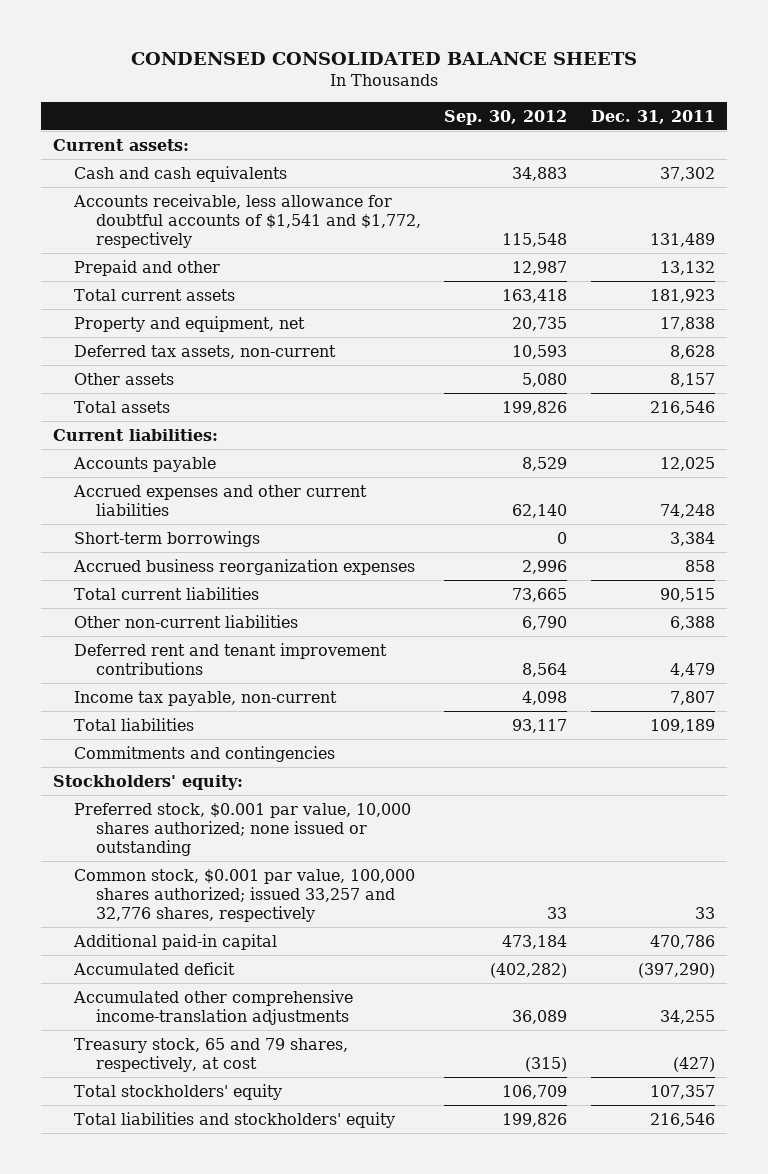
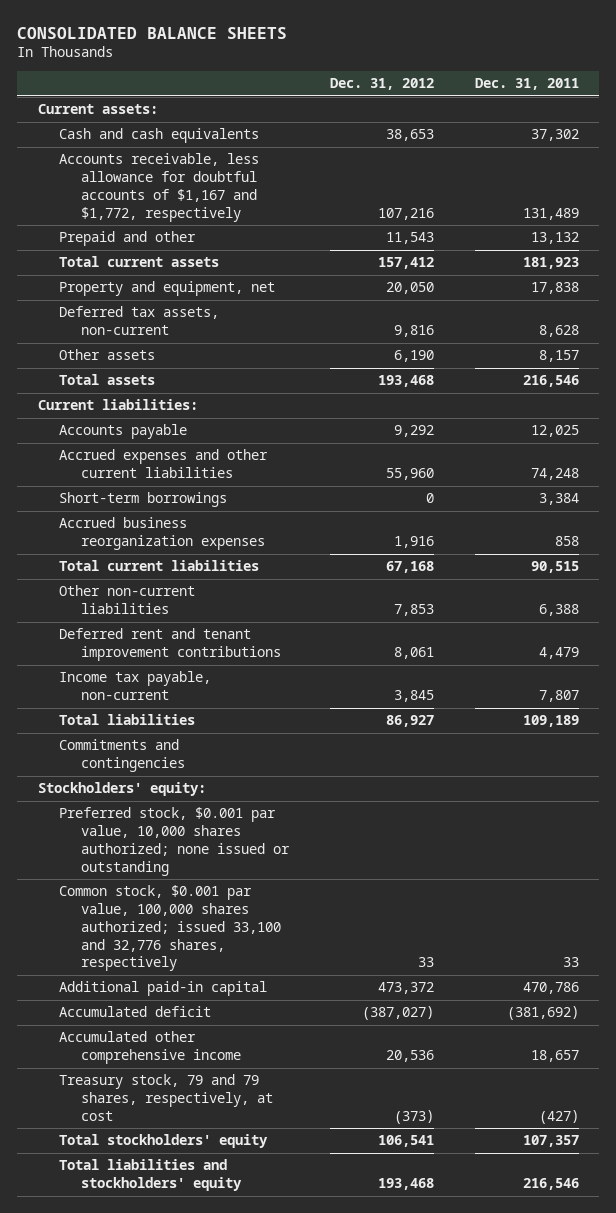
[131,52,638,66] CONDENSED CONSOLIDATED BALANCE SHEETS -> [17,26,288,39] CONSOLIDATED BALANCE SHEETS
[444,109,568,125] Sep. 30, 2012 -> none
none -> [329,78,434,91] Dec. 31, 2012
[73,193,421,249] Accounts receivable, less allowance for doubtful accounts of $1,541 and $1,772, respectively -> [59,153,260,222] Accounts receivable, less allowance for doubtful accounts of $1,167 and $1,772, respectively
[74,868,416,923] Common stock, $0.001 par value, 100,000 shares authorized; issued 33,257 and 32,776 shares, respectively -> [59,885,281,972] Common stock, $0.001 par value, 100,000 shares authorized; issued 33,100 and 32,776 shares, respectively
[638,962,716,978] (397,290) -> [506,1006,579,1021] (381,692)
[73,989,354,1025] Accumulated other comprehensive income-translation adjustments -> [59,1031,241,1065] Accumulated other comprehensive income
[660,1009,716,1024] 34,255 -> [530,1050,579,1063] 18,657
[74,1037,349,1072] Treasury stock, 65 and 79 shares, respectively, at cost -> [59,1074,273,1121] Treasury stock, 79 and 79 shares, respectively, at cost

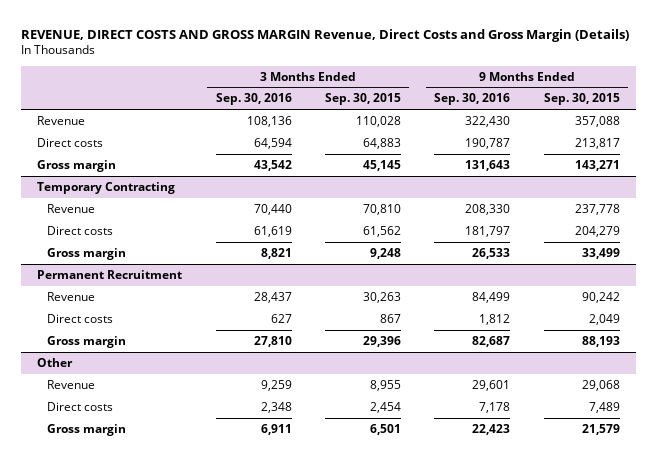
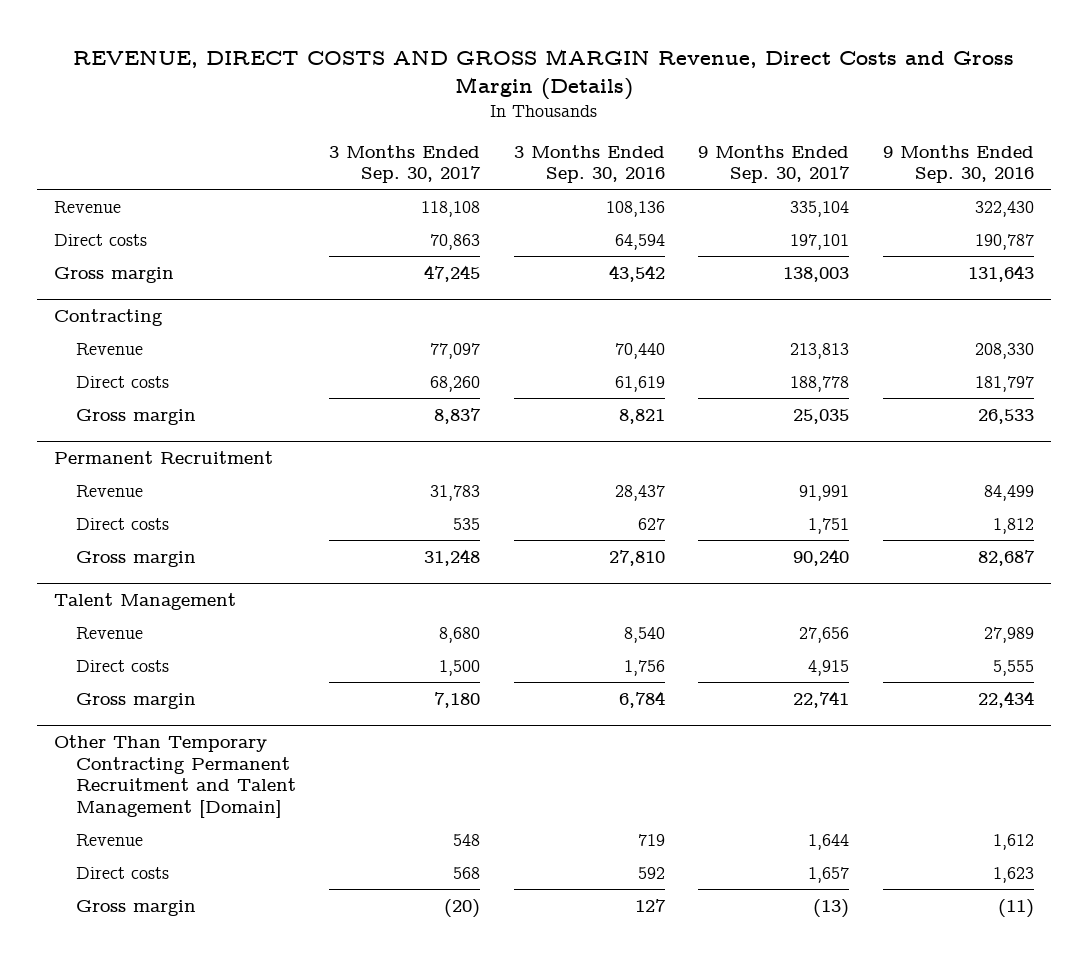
[325,93,402,106] Sep. 30, 2015 -> none
[543,93,620,106] Sep. 30, 2015 -> none
none -> [329,144,482,184] 3 Months Ended Sep. 30, 2017
none -> [698,144,851,184] 9 Months Ended Sep. 30, 2017
[37,182,176,195] Temporary Contracting -> [54,309,164,327] Contracting
[37,358,74,368] Other -> none
none -> [54,593,237,611] Talent Management
[260,380,292,392] 9,259 -> [623,626,665,643] 8,540
[472,380,511,392] 29,601 -> [983,626,1034,643] 27,989
[260,402,292,414] 2,348 -> [623,659,665,676] 1,756
[479,402,511,414] 7,178 -> [992,659,1034,676] 5,555
[260,424,292,436] 6,911 -> [618,690,665,708] 6,784
[472,424,511,436] 22,423 -> [977,690,1034,708] 22,434
none -> [54,735,296,818] Other Than Temporary Contracting Permanent Recruitment and Talent Management [Domain]
none -> [75,833,143,846] Revenue
none -> [75,866,169,879] Direct costs
none -> [75,899,196,916] Gross margin

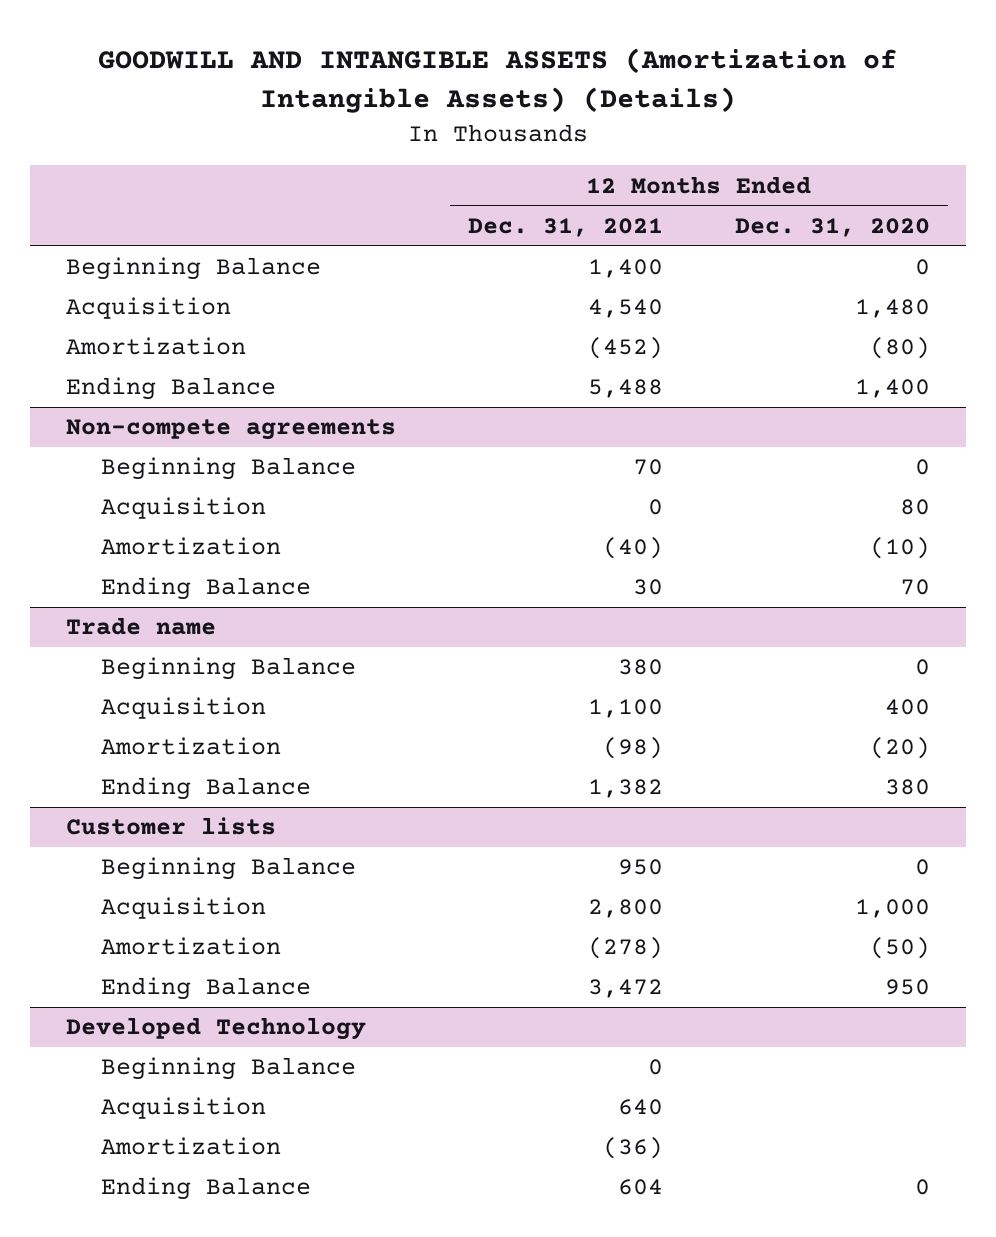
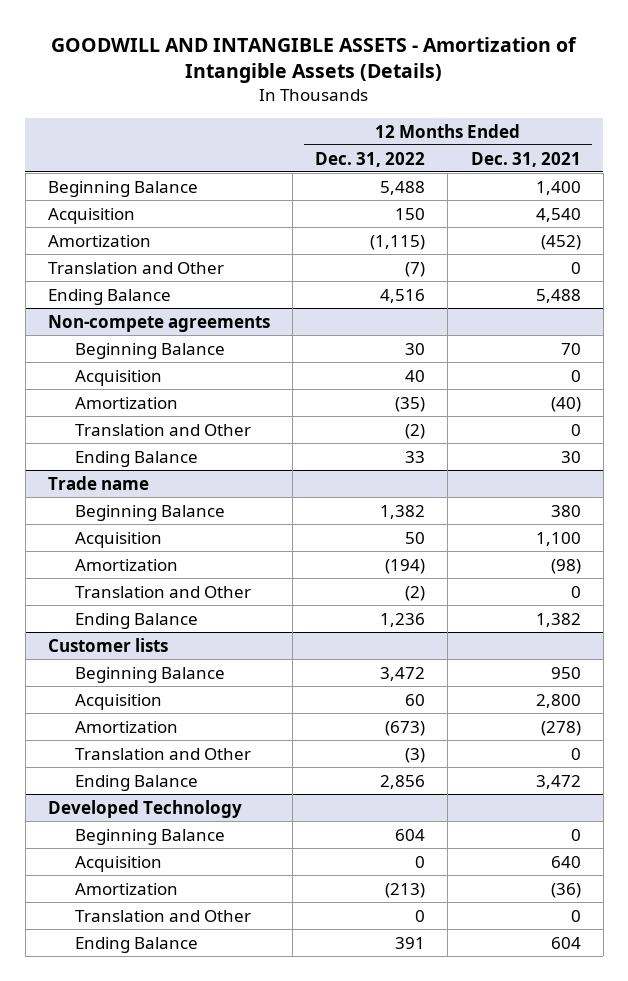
[97,48,897,113] GOODWILL AND INTANGIBLE ASSETS (Amortization of Intangible Assets) (Details) -> [51,36,578,84] GOODWILL AND INTANGIBLE ASSETS - Amortization of Intangible Assets (Details)
[735,217,931,237] Dec. 31, 2020 -> none
none -> [315,151,426,167] Dec. 31, 2022
none -> [47,261,224,274] Translation and Other
none -> [74,423,251,436] Translation and Other
none -> [74,585,251,598] Translation and Other
none -> [74,747,251,760] Translation and Other
none -> [74,909,251,922] Translation and Other

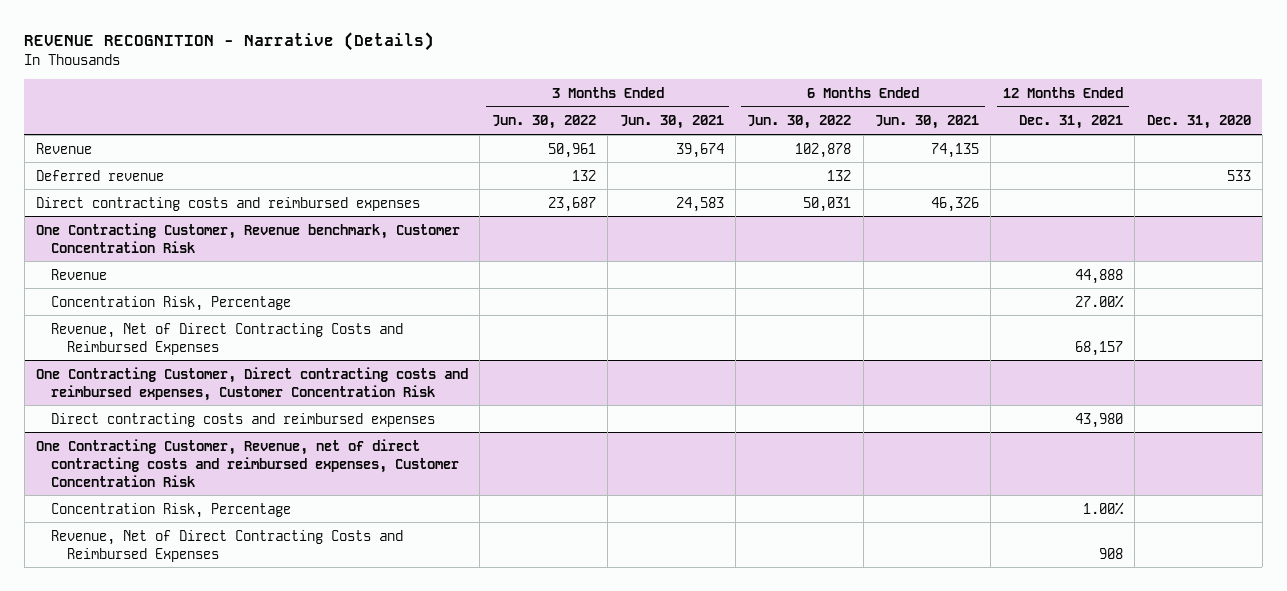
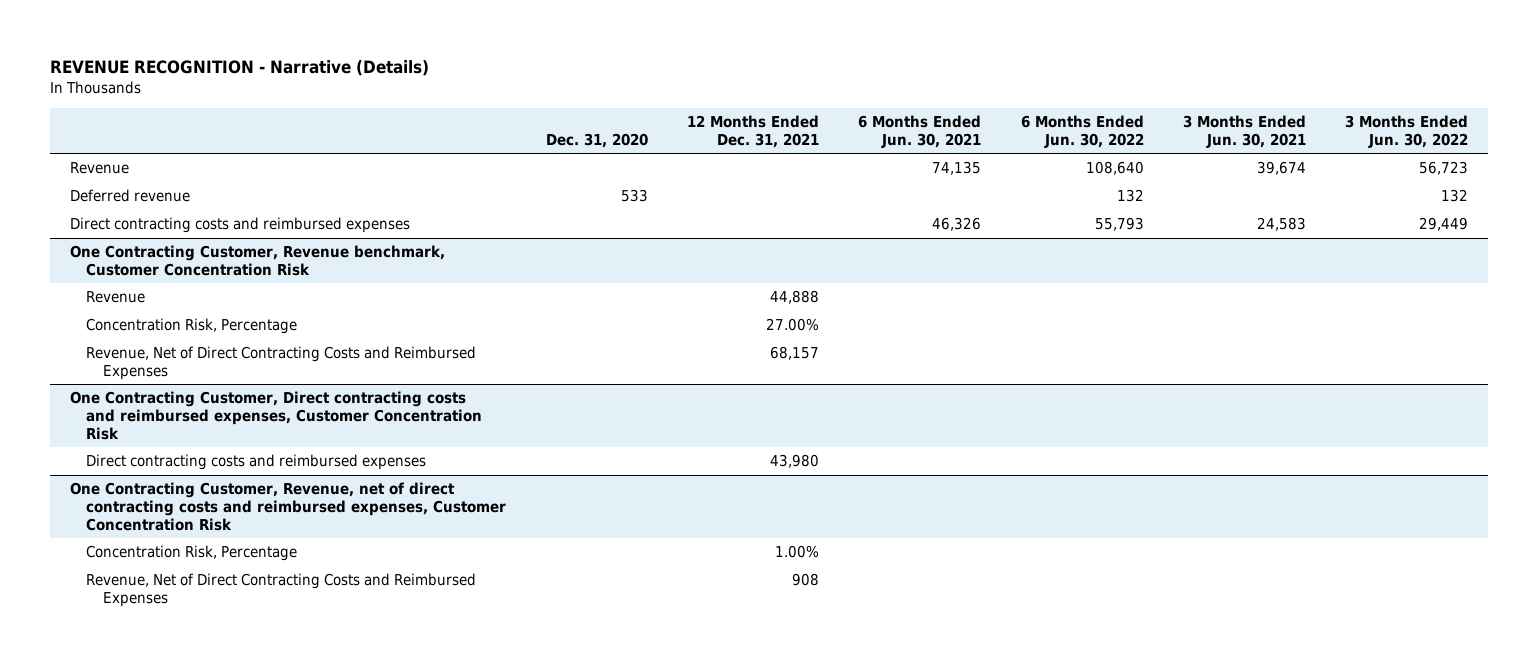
[547,142,596,158] 50,961 -> [1419,161,1469,176] 56,723
[795,142,852,158] 102,878 -> [1085,161,1144,176] 108,640
[547,196,596,212] 23,687 -> [1419,217,1469,232] 29,449
[803,196,852,212] 50,031 -> [1094,217,1144,232] 55,793

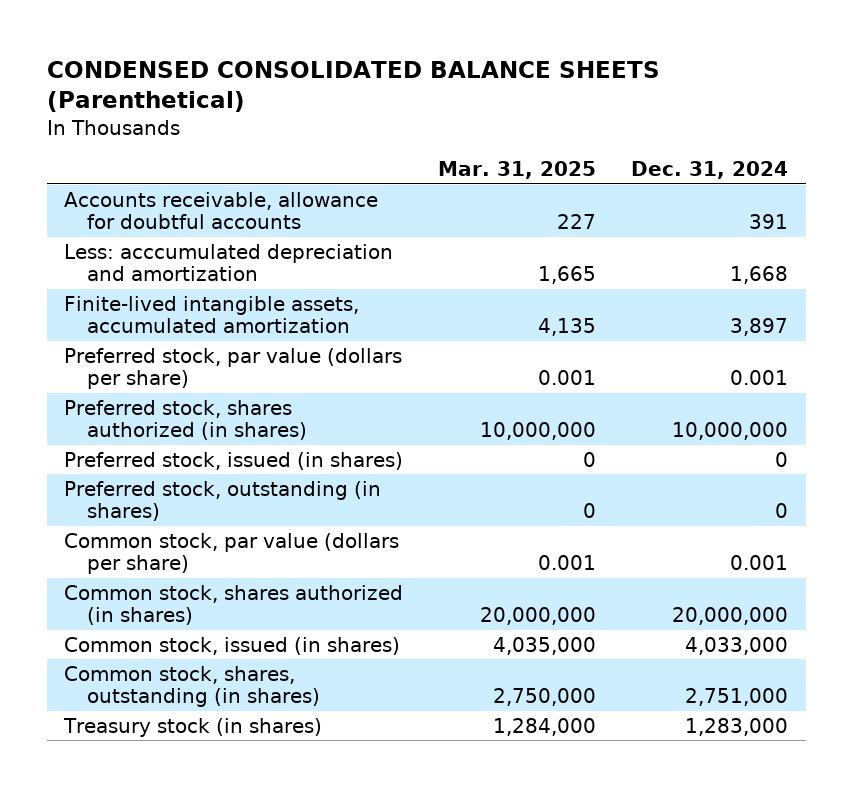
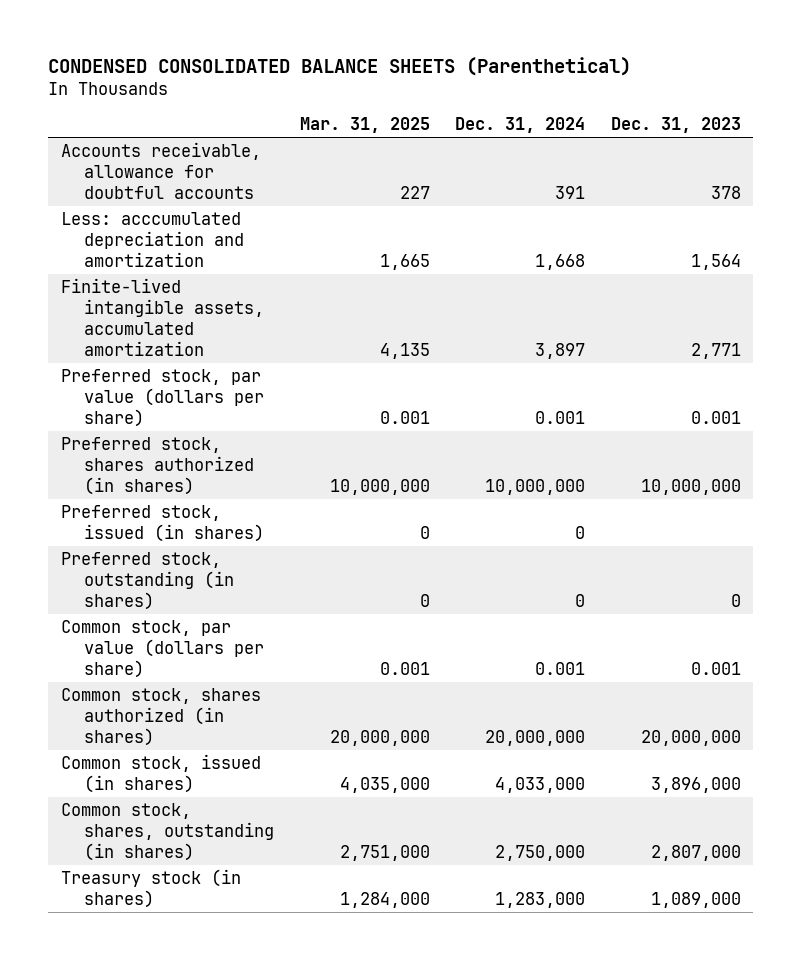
none -> [610,117,741,134] Dec. 31, 2023
[493,688,597,707] 2,750,000 -> [339,845,430,862] 2,751,000
[685,688,789,707] 2,751,000 -> [495,845,586,862] 2,750,000

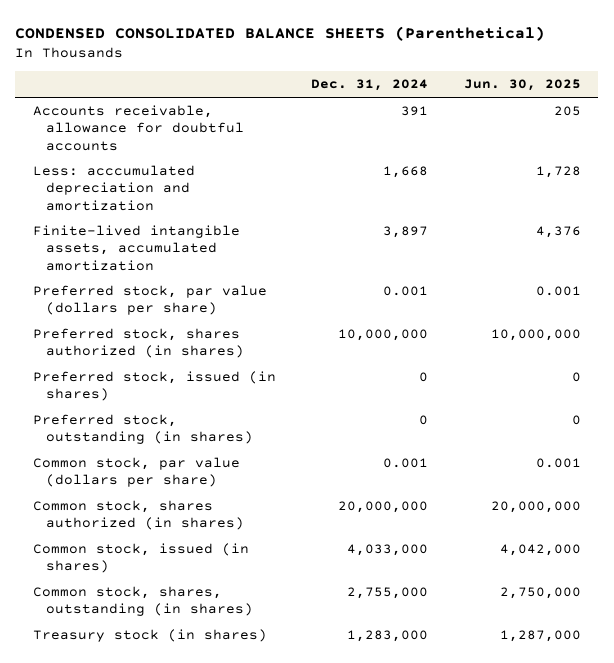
[299,117,430,134] Mar. 31, 2025 -> none
[610,117,741,134] Dec. 31, 2023 -> none
none -> [463,79,581,92] Jun. 30, 2025
[495,845,586,862] 2,750,000 -> [347,587,429,600] 2,755,000

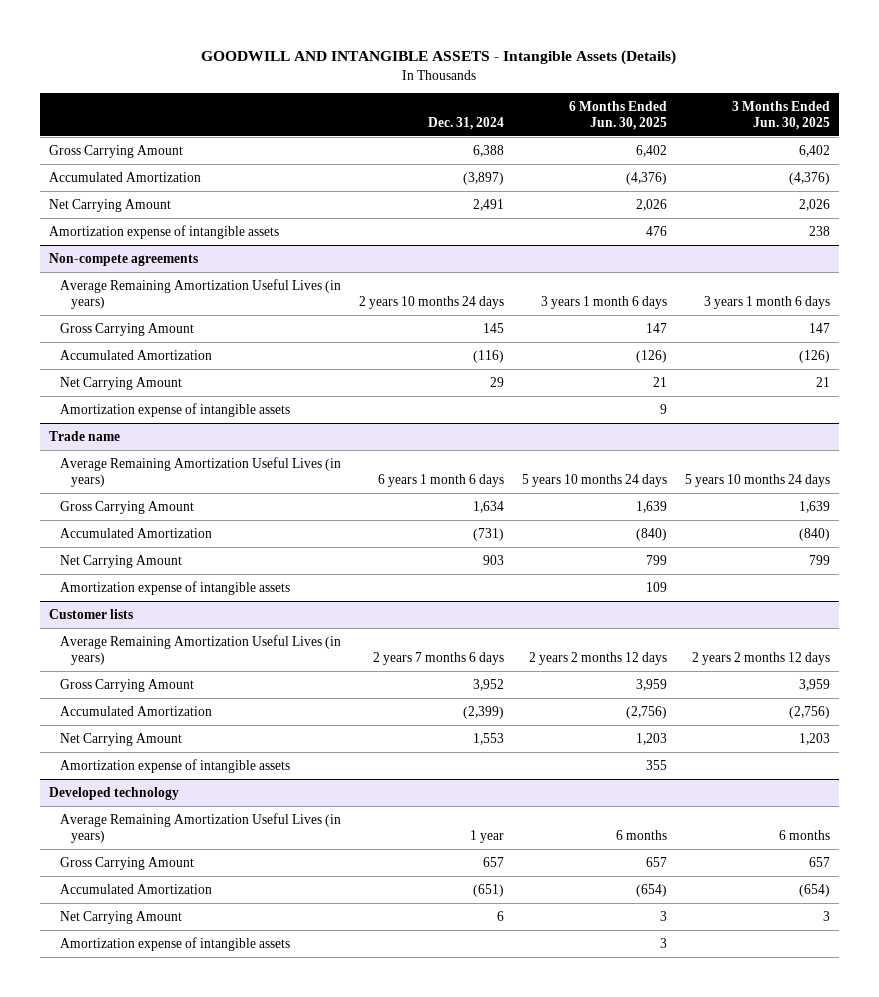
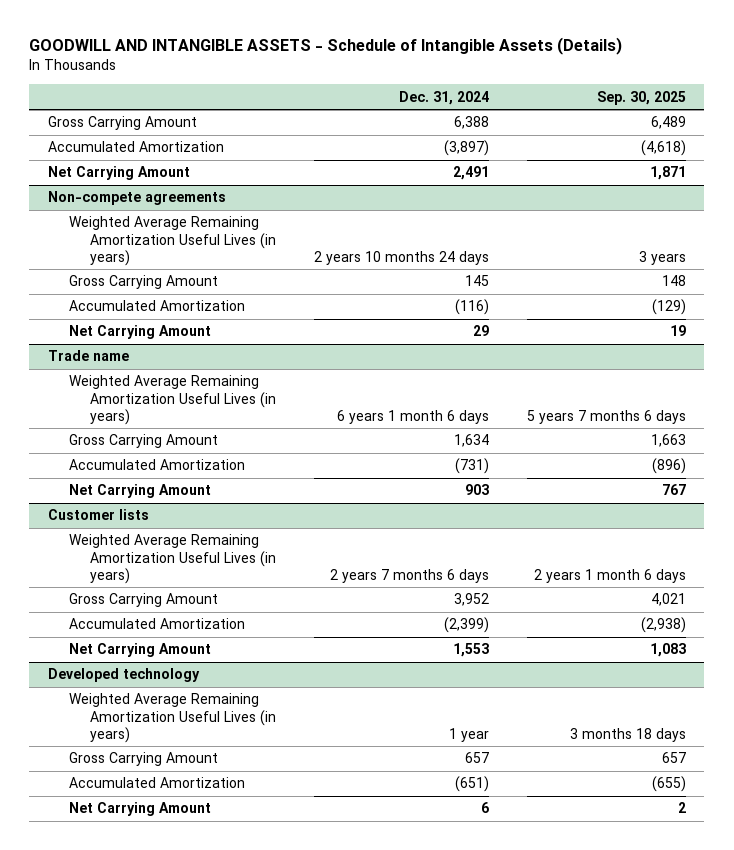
[201,50,677,66] GOODWILL AND INTANGIBLE ASSETS - Intangible Assets (Details) -> [29,37,623,56] GOODWILL AND INTANGIBLE ASSETS - Schedule of Intangible Assets (Details)
[568,100,667,130] 6 Months Ended Jun. 30, 2025 -> none
[731,100,830,130] 3 Months Ended Jun. 30, 2025 -> none
none -> [596,90,686,105] Sep. 30, 2025
[48,224,279,239] Amortization expense of intangible assets -> none
[60,278,342,309] Average Remaining Amortization Useful Lives (in years) -> [69,216,277,266] Weighted Average Remaining Amortization Useful Lives (in years)
[60,402,291,417] Amortization expense of intangible assets -> none
[60,456,342,487] Average Remaining Amortization Useful Lives (in years) -> [69,375,277,425] Weighted Average Remaining Amortization Useful Lives (in years)
[60,580,291,595] Amortization expense of intangible assets -> none
[60,634,342,665] Average Remaining Amortization Useful Lives (in years) -> [69,534,277,584] Weighted Average Remaining Amortization Useful Lives (in years)
[60,758,291,773] Amortization expense of intangible assets -> none
[60,812,342,843] Average Remaining Amortization Useful Lives (in years) -> [69,693,277,743] Weighted Average Remaining Amortization Useful Lives (in years)
[60,936,291,951] Amortization expense of intangible assets -> none

